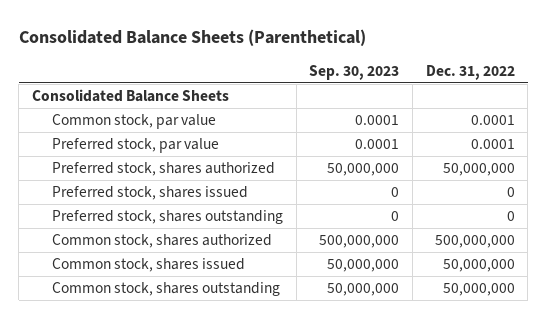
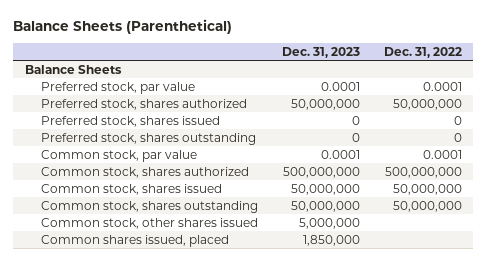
[18,28,366,46] Consolidated Balance Sheets (Parenthetical) -> [13,19,233,35] Balance Sheets (Parenthetical)
[309,64,400,80] Sep. 30, 2023 -> none
none -> [282,46,361,58] Dec. 31, 2023
[32,89,230,103] Consolidated Balance Sheets -> [25,64,123,74] Balance Sheets
[52,114,217,130] Common stock, par value -> [41,149,198,162] Common stock, par value
none -> [41,217,259,229] Common stock, other shares issued
none -> [41,234,230,247] Common shares issued, placed

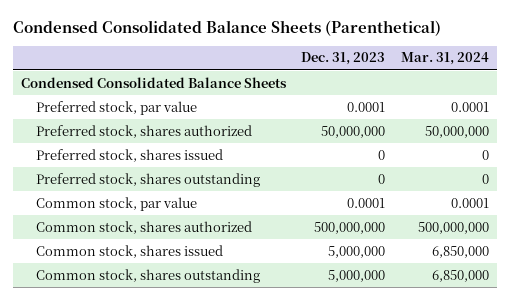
[13,19,233,35] Balance Sheets (Parenthetical) -> [12,19,441,36] Condensed Consolidated Balance Sheets (Parenthetical)
[383,46,462,58] Dec. 31, 2022 -> none
none -> [400,52,489,66] Mar. 31, 2024
[25,64,123,74] Balance Sheets -> [20,76,287,88] Condensed Consolidated Balance Sheets
[41,217,259,229] Common stock, other shares issued -> none
[41,234,230,247] Common shares issued, placed -> none
[291,183,361,195] 50,000,000 -> [328,245,386,258] 5,000,000
[291,200,361,212] 50,000,000 -> [328,269,386,282] 5,000,000

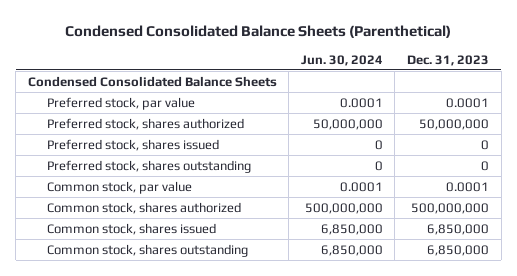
[400,52,489,66] Mar. 31, 2024 -> none
none -> [300,54,383,66] Jun. 30, 2024
[328,245,386,258] 5,000,000 -> [427,223,490,235] 6,850,000
[328,269,386,282] 5,000,000 -> [427,244,490,256] 6,850,000

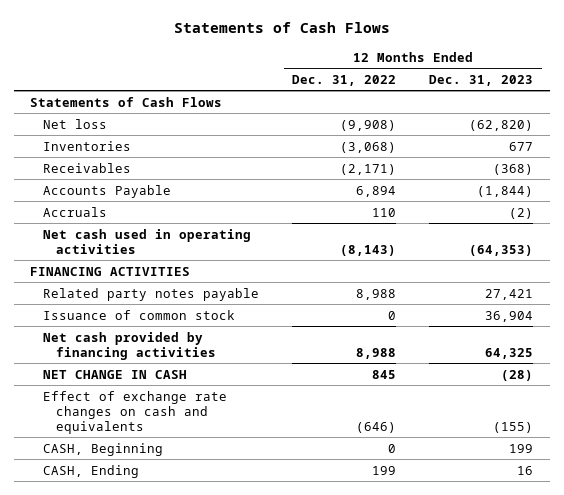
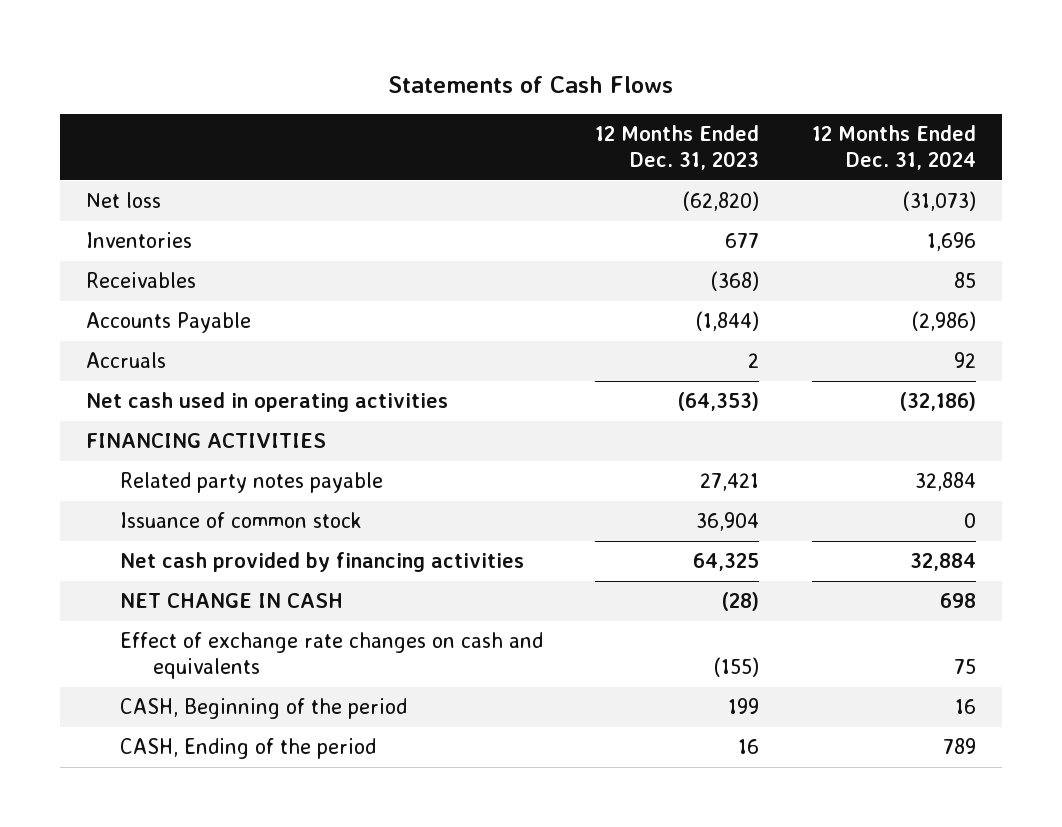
[292,74,397,86] Dec. 31, 2022 -> none
none -> [811,125,976,171] 12 Months Ended Dec. 31, 2024
[30,96,223,107] Statements of Cash Flows -> none
[509,207,534,219] (2) -> [748,353,760,369] 2
[43,442,164,456] CASH, Beginning -> [119,698,407,720] CASH, Beginning of the period
[43,464,140,478] CASH, Ending -> [119,738,376,760] CASH, Ending of the period

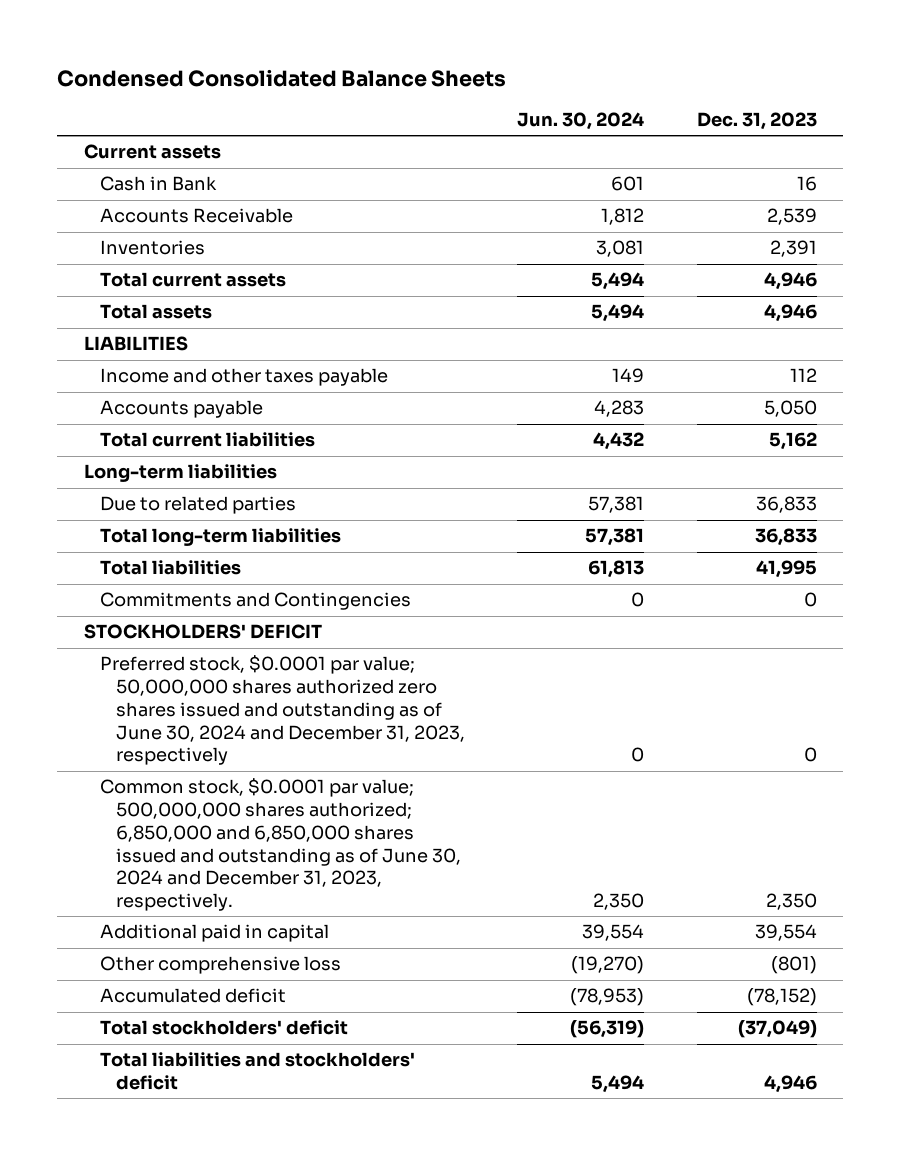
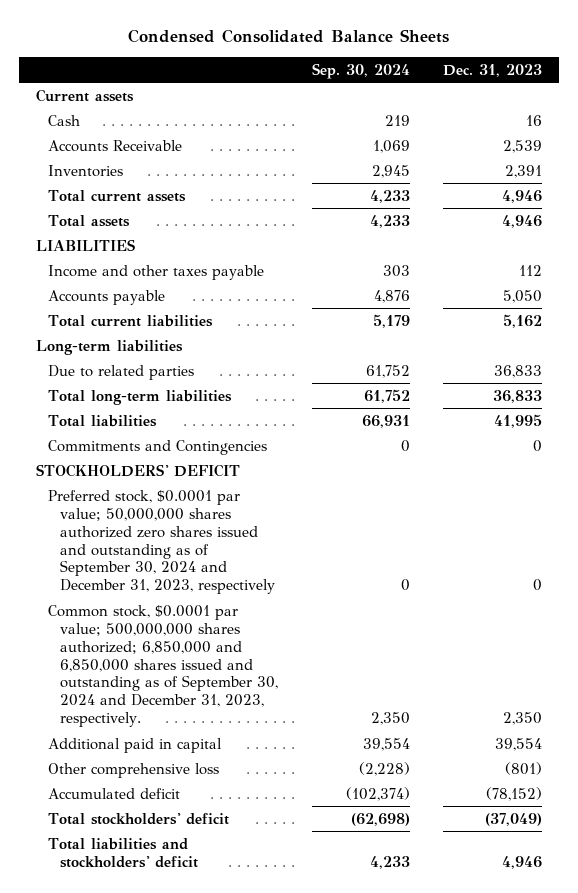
[517,112,645,131] Jun. 30, 2024 -> none
none -> [311,62,410,79] Sep. 30, 2024
[99,176,217,192] Cash in Bank -> [47,114,80,126] Cash
[99,655,465,766] Preferred stock, $0.0001 par value; 50,000,000 shares authorized zero shares issued and outstanding as of June 30, 2024 and December 31, 2023, respectively -> [47,489,276,595] Preferred stock, $0.0001 par value; 50,000,000 shares authorized zero shares issued and outstanding as of September 30, 2024 and December 31, 2023, respectively
[99,778,461,912] Common stock, $0.0001 par value; 500,000,000 shares authorized; 6,850,000 and 6,850,000 shares issued and outstanding as of June 30, 2024 and December 31, 2023, respectively. -> [47,604,279,728] Common stock, $0.0001 par value; 500,000,000 shares authorized; 6,850,000 and 6,850,000 shares issued and outstanding as of September 30, 2024 and December 31, 2023, respectively.

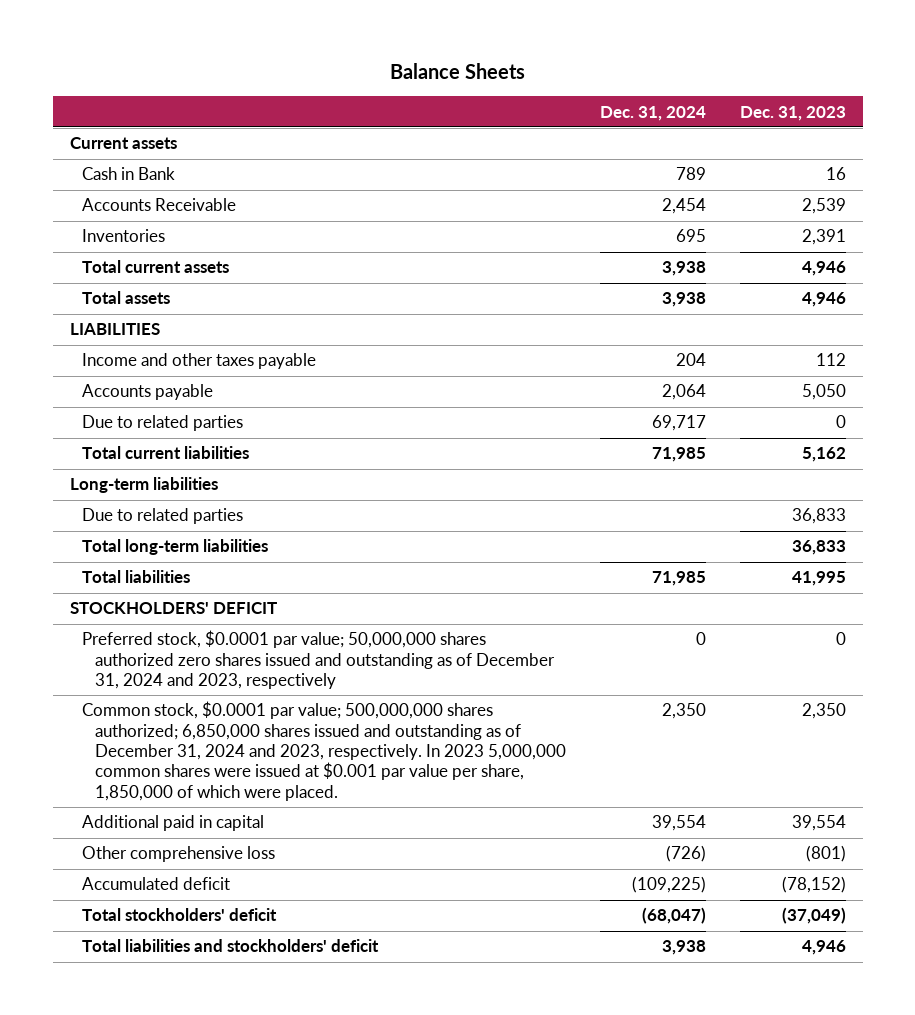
[127,29,449,44] Condensed Consolidated Balance Sheets -> [389,63,525,80] Balance Sheets
[311,62,410,79] Sep. 30, 2024 -> none
none -> [599,105,706,121] Dec. 31, 2024
[47,114,80,126] Cash -> none
none -> [82,167,176,181] Cash in Bank
none -> [82,415,244,432] Due to related parties
[47,439,267,455] Commitments and Contingencies -> none
[47,489,276,595] Preferred stock, $0.0001 par value; 50,000,000 shares authorized zero shares issued and outstanding as of September 30, 2024 and December 31, 2023, respectively -> [82,630,555,690] Preferred stock, $0.0001 par value; 50,000,000 shares authorized zero shares issued and outstanding as of December 31, 2024 and 2023, respectively
[47,604,279,728] Common stock, $0.0001 par value; 500,000,000 shares authorized; 6,850,000 and 6,850,000 shares issued and outstanding as of September 30, 2024 and December 31, 2023, respectively. -> [82,701,566,801] Common stock, $0.0001 par value; 500,000,000 shares authorized; 6,850,000 shares issued and outstanding as of December 31, 2024 and 2023, respectively. In 2023 5,000,000 common shares were issued at $0.001 par value per share, 1,850,000 of which were placed.

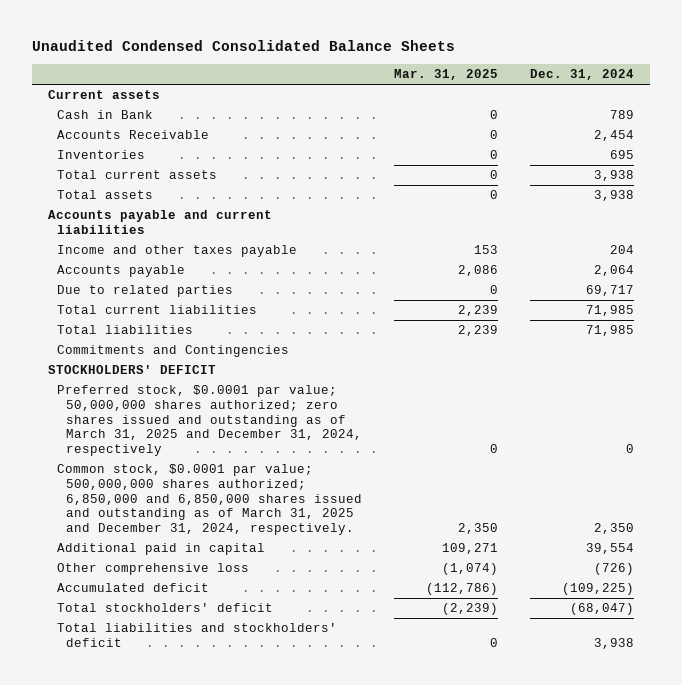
[389,63,525,80] Balance Sheets -> [31,40,455,52] Unaudited Condensed Consolidated Balance Sheets
[739,105,846,121] Dec. 31, 2023 -> none
none -> [393,69,498,81] Mar. 31, 2025
[69,323,160,336] LIABILITIES -> none
none -> [47,210,272,235] Accounts payable and current liabilities
[69,477,218,494] Long-term liabilities -> none
[82,508,244,525] Due to related parties -> none
[82,539,269,556] Total long-term liabilities -> none
none -> [56,345,289,358] Commitments and Contingencies
[82,630,555,690] Preferred stock, $0.0001 par value; 50,000,000 shares authorized zero shares issued and outstanding as of December 31, 2024 and 2023, respectively -> [56,385,362,456] Preferred stock, $0.0001 par value; 50,000,000 shares authorized; zero shares issued and outstanding as of March 31, 2025 and December 31, 2024, respectively
[82,701,566,801] Common stock, $0.0001 par value; 500,000,000 shares authorized; 6,850,000 shares issued and outstanding as of December 31, 2024 and 2023, respectively. In 2023 5,000,000 common shares were issued at $0.001 par value per share, 1,850,000 of which were placed. -> [56,464,362,535] Common stock, $0.0001 par value; 500,000,000 shares authorized; 6,850,000 and 6,850,000 shares issued and outstanding as of March 31, 2025 and December 31, 2024, respectively.

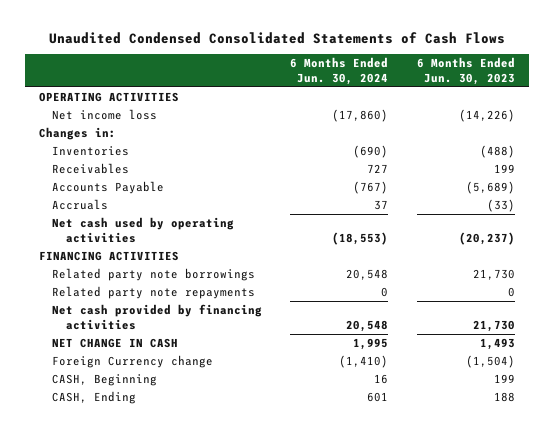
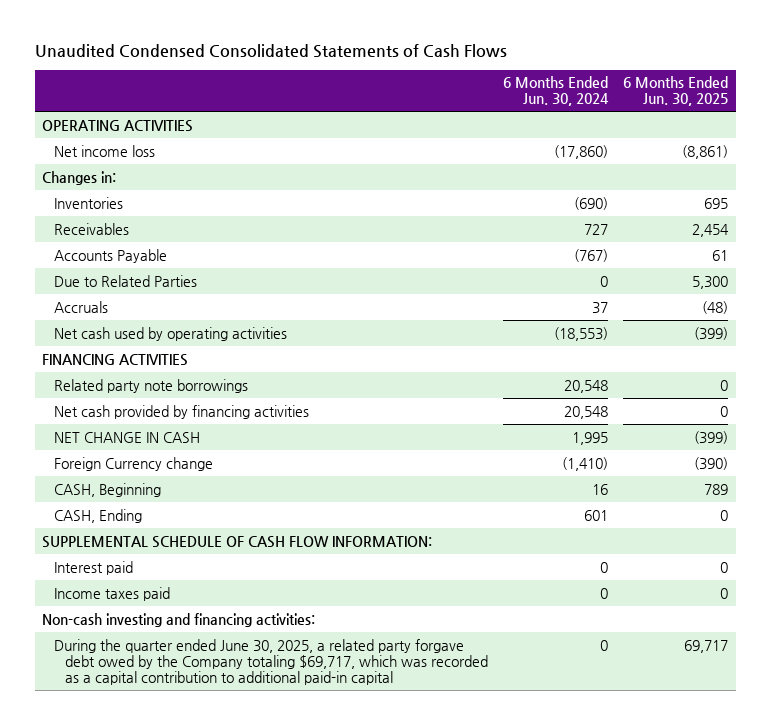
[416,57,515,85] 6 Months Ended Jun. 30, 2023 -> none
none -> [623,76,729,107] 6 Months Ended Jun. 30, 2025
none -> [53,274,197,287] Due to Related Parties
[52,286,256,300] Related party note repayments -> none
none -> [42,535,433,548] SUPPLEMENTAL SCHEDULE OF CASH FLOW INFORMATION:
none -> [53,560,133,575] Interest paid
none -> [53,586,170,601] Income taxes paid
none -> [42,612,316,627] Non-cash investing and financing activities:
none -> [53,638,488,686] During the quarter ended June 30, 2025, a related party forgave debt owed by the Company totaling $69,717, which was recorded as a capital contribution to additional paid-in capital

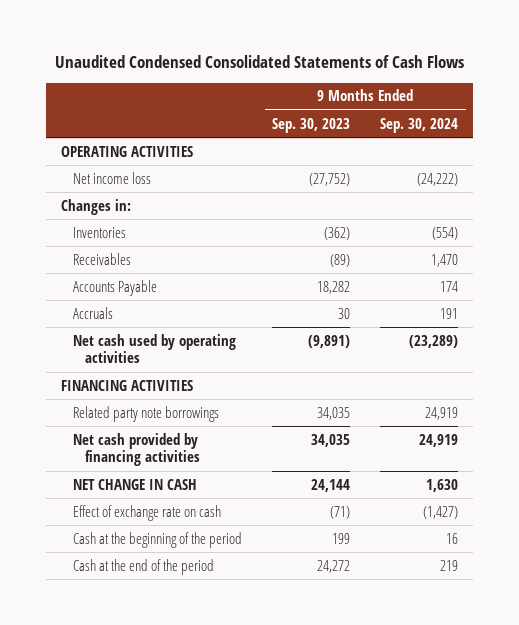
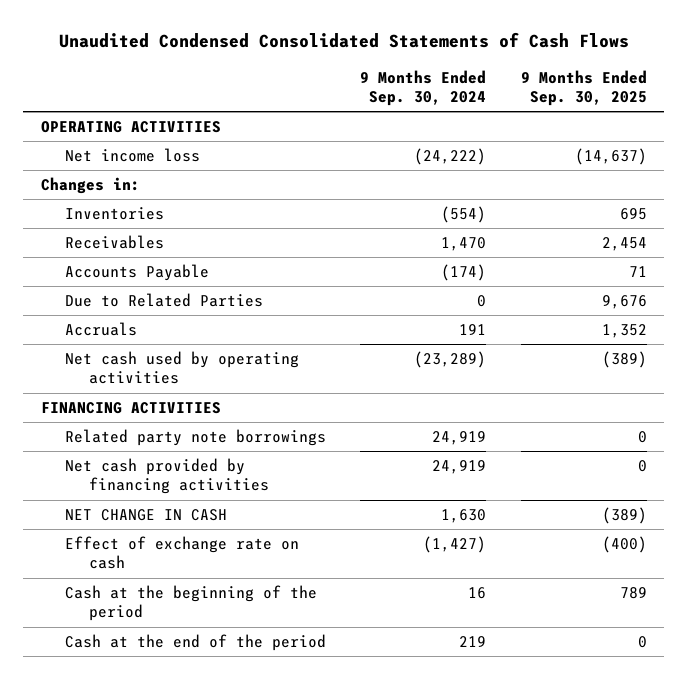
[272,117,351,133] Sep. 30, 2023 -> none
none -> [521,69,648,107] 9 Months Ended Sep. 30, 2025
[440,280,459,292] 174 -> [441,264,487,282] (174)
none -> [64,293,263,308] Due to Related Parties

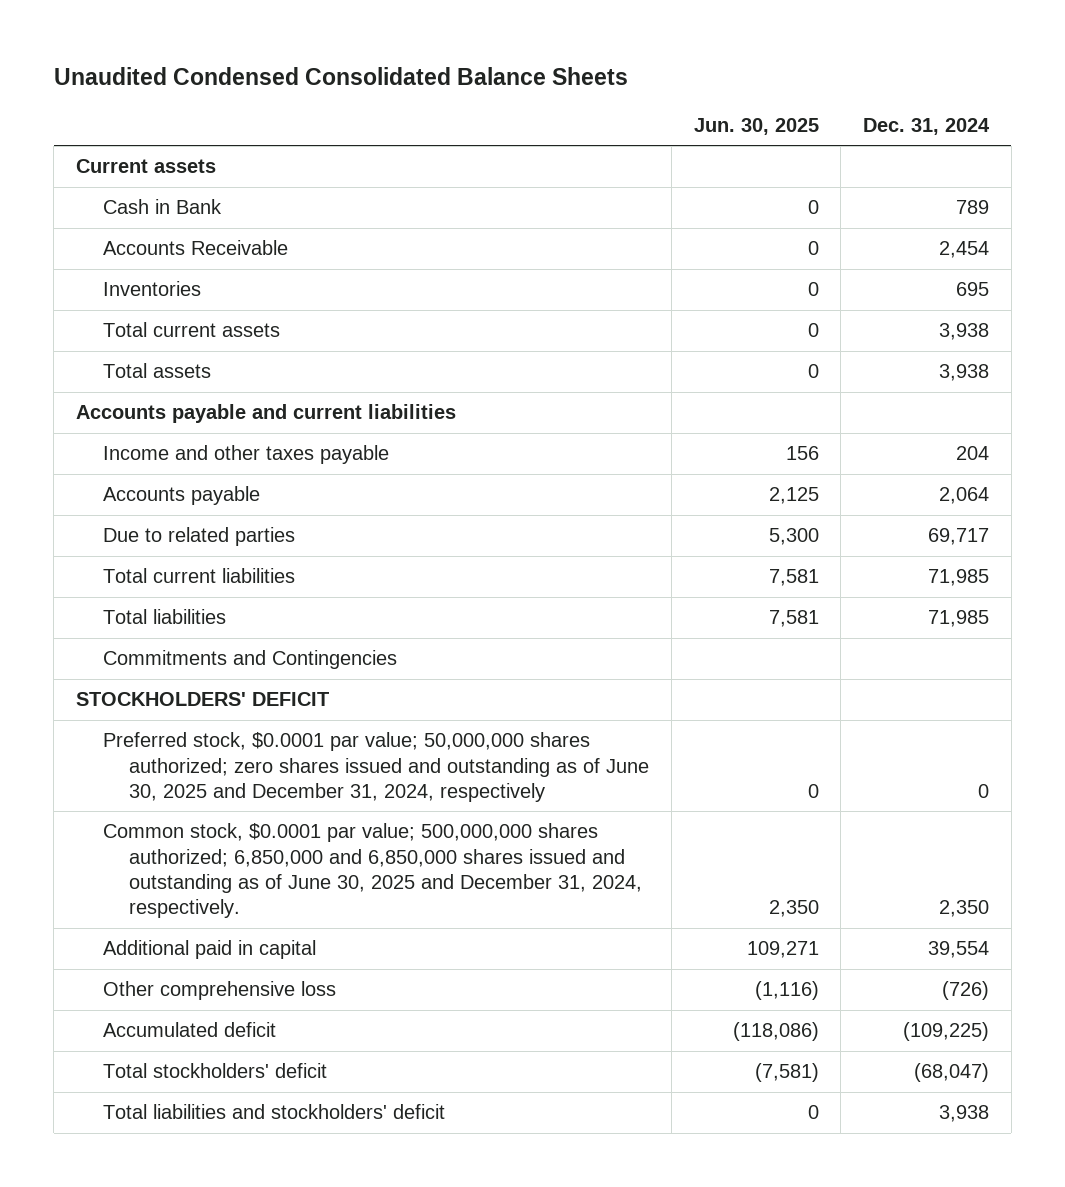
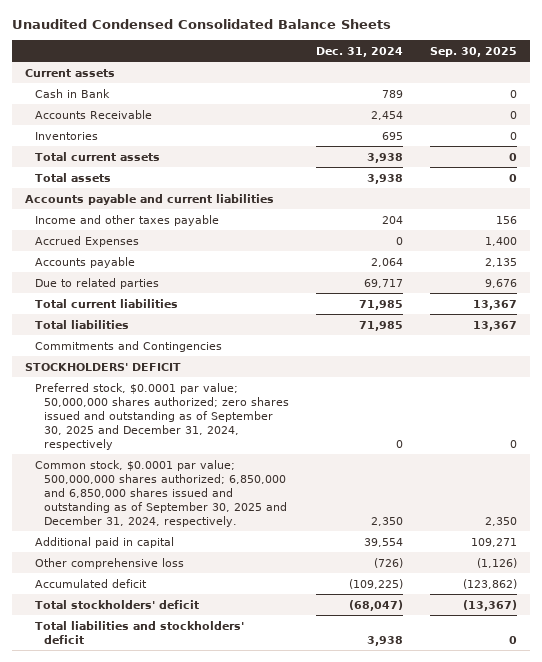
[693,117,819,135] Jun. 30, 2025 -> none
none -> [430,46,518,57] Sep. 30, 2025
none -> [34,235,139,247] Accrued Expenses
[102,732,650,802] Preferred stock, $0.0001 par value; 50,000,000 shares authorized; zero shares issued and outstanding as of June 30, 2025 and December 31, 2024, respectively -> [34,382,290,450] Preferred stock, $0.0001 par value; 50,000,000 shares authorized; zero shares issued and outstanding as of September 30, 2025 and December 31, 2024, respectively
[102,823,643,919] Common stock, $0.0001 par value; 500,000,000 shares authorized; 6,850,000 and 6,850,000 shares issued and outstanding as of June 30, 2025 and December 31, 2024, respectively. -> [34,459,288,527] Common stock, $0.0001 par value; 500,000,000 shares authorized; 6,850,000 and 6,850,000 shares issued and outstanding as of September 30, 2025 and December 31, 2024, respectively.

